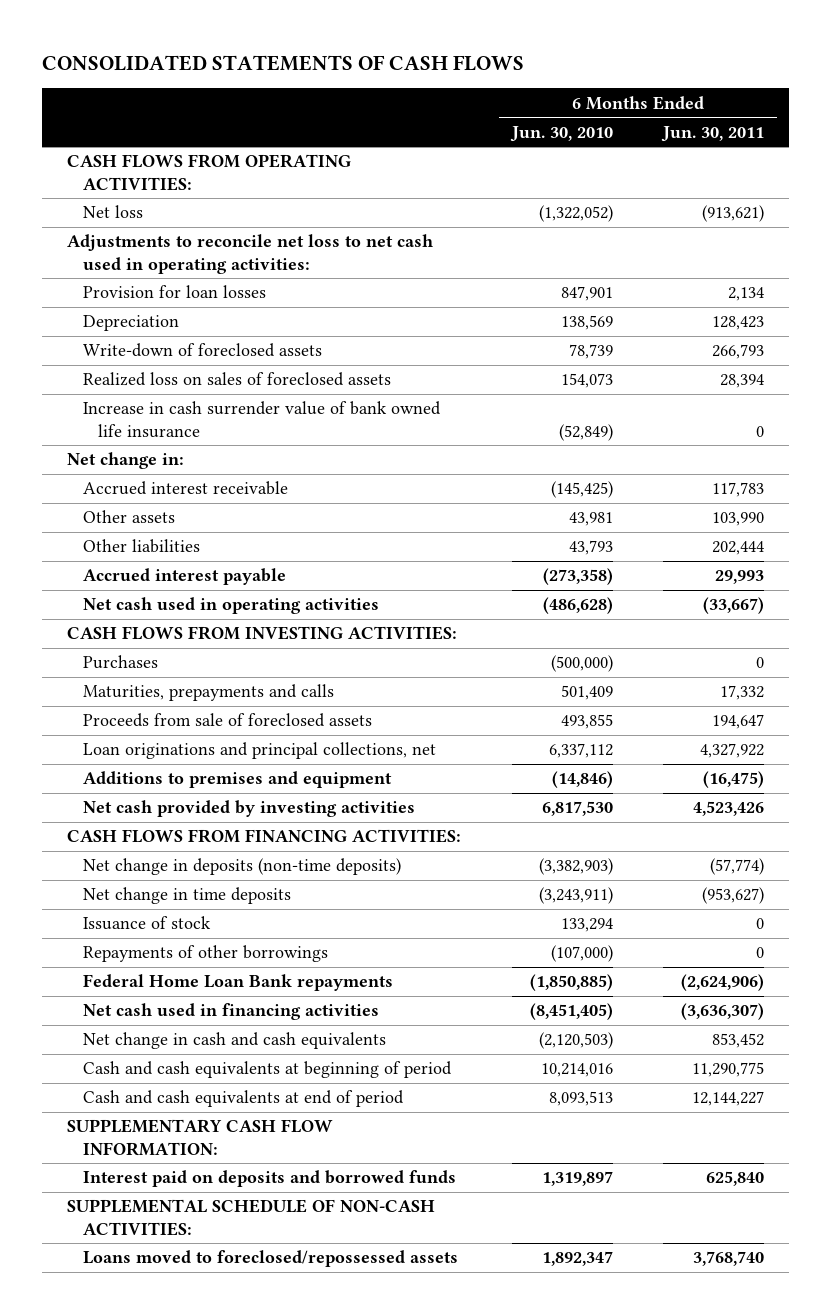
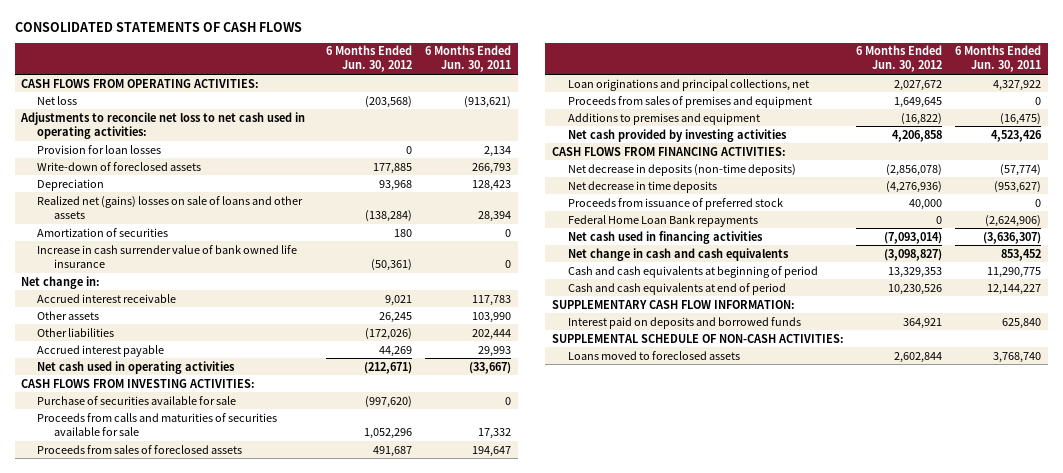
[509,125,613,142] Jun. 30, 2010 -> none
none -> [326,45,413,73] 6 Months Ended Jun. 30, 2012
[82,315,179,332] Depreciation -> [37,178,105,191] Depreciation
[82,372,391,387] Realized loss on sales of foreclosed assets -> [37,195,304,219] Realized net (gains) losses on sale of loans and other assets
none -> [37,227,169,237] Amortization of securities
[82,655,158,670] Purchases -> [37,395,237,405] Purchase of securities available for sale
[82,684,334,702] Maturities, prepayments and calls -> [37,412,278,436] Proceeds from calls and maturities of securities available for sale
[82,713,372,728] Proceeds from sale of foreclosed assets -> [37,444,243,454] Proceeds from sales of foreclosed assets
none -> [567,95,812,108] Proceeds from sales of premises and equipment
[82,945,328,963] Repayments of other borrowings -> none
[82,858,401,876] Net change in deposits (non-time deposits) -> [567,163,796,176] Net decrease in deposits (non-time deposits)
[82,887,291,905] Net change in time deposits -> [567,180,717,193] Net decrease in time deposits
[82,916,211,931] Issuance of stock -> [567,197,783,210] Proceeds from issuance of preferred stock
[82,1250,458,1268] Loans moved to foreclosed/repossessed assets -> [567,350,740,360] Loans moved to foreclosed assets

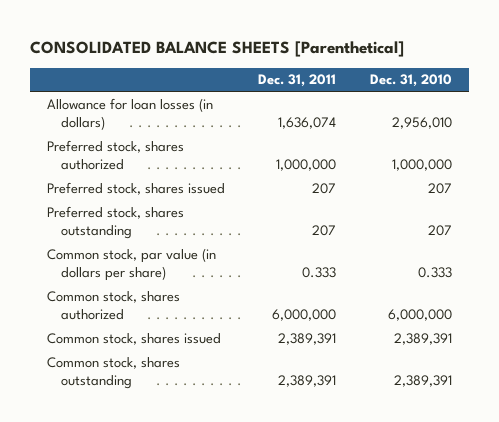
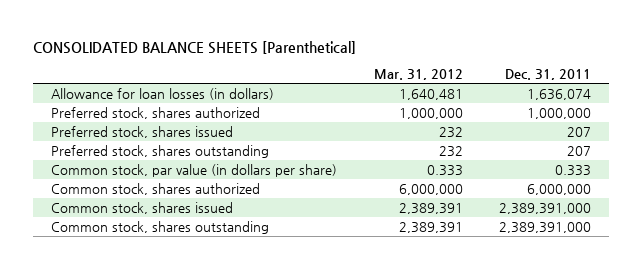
[369,74,452,88] Dec. 31, 2010 -> none
none -> [373,69,463,81] Mar. 31, 2012
[278,332,337,345] 2,389,391 -> [499,202,592,214] 2,389,391,000
[278,375,337,388] 2,389,391 -> [499,221,592,233] 2,389,391,000

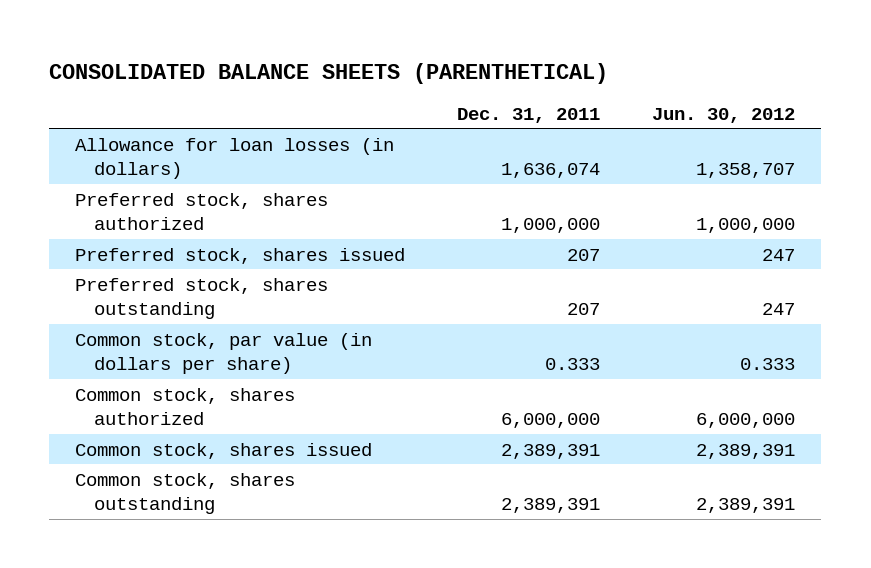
[33,41,357,55] CONSOLIDATED BALANCE SHEETS [Parenthetical] -> [49,62,609,84] CONSOLIDATED BALANCE SHEETS (PARENTHETICAL)
[373,69,463,81] Mar. 31, 2012 -> none
none -> [652,107,796,123] Jun. 30, 2012
[499,202,592,214] 2,389,391,000 -> [501,443,601,459] 2,389,391
[499,221,592,233] 2,389,391,000 -> [501,497,601,513] 2,389,391

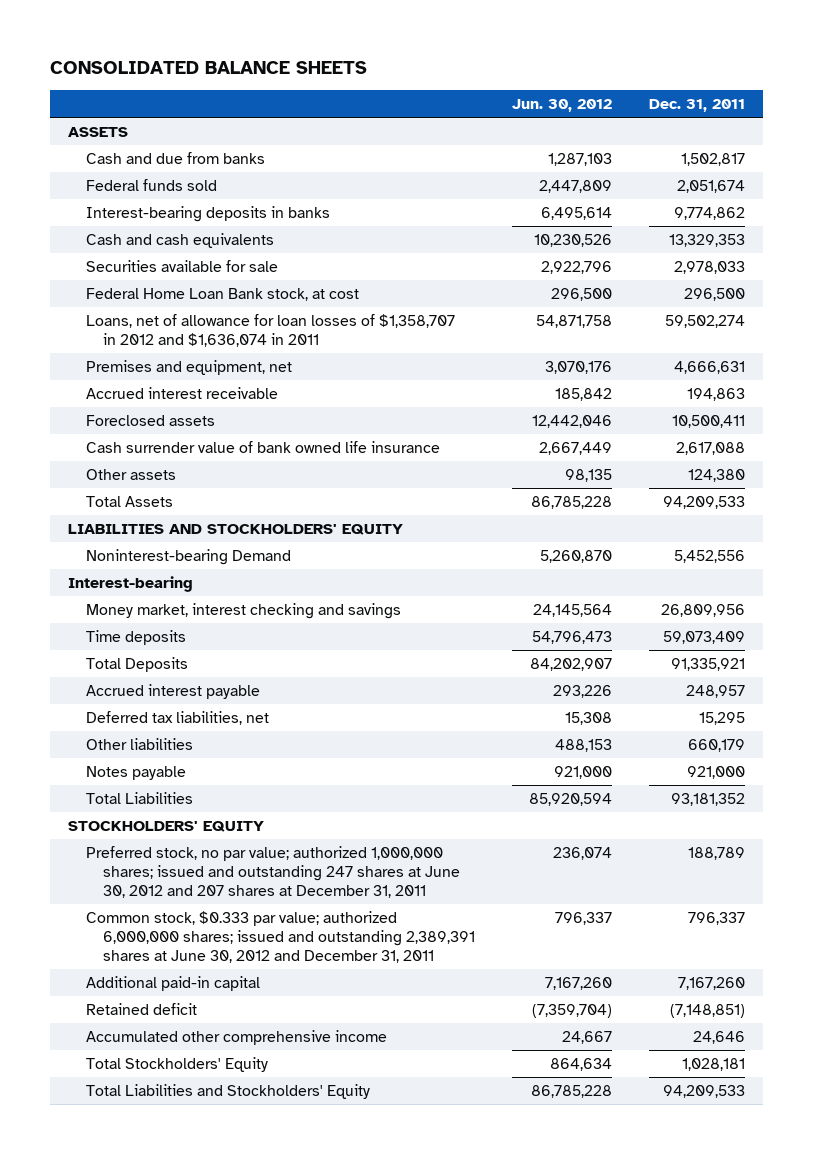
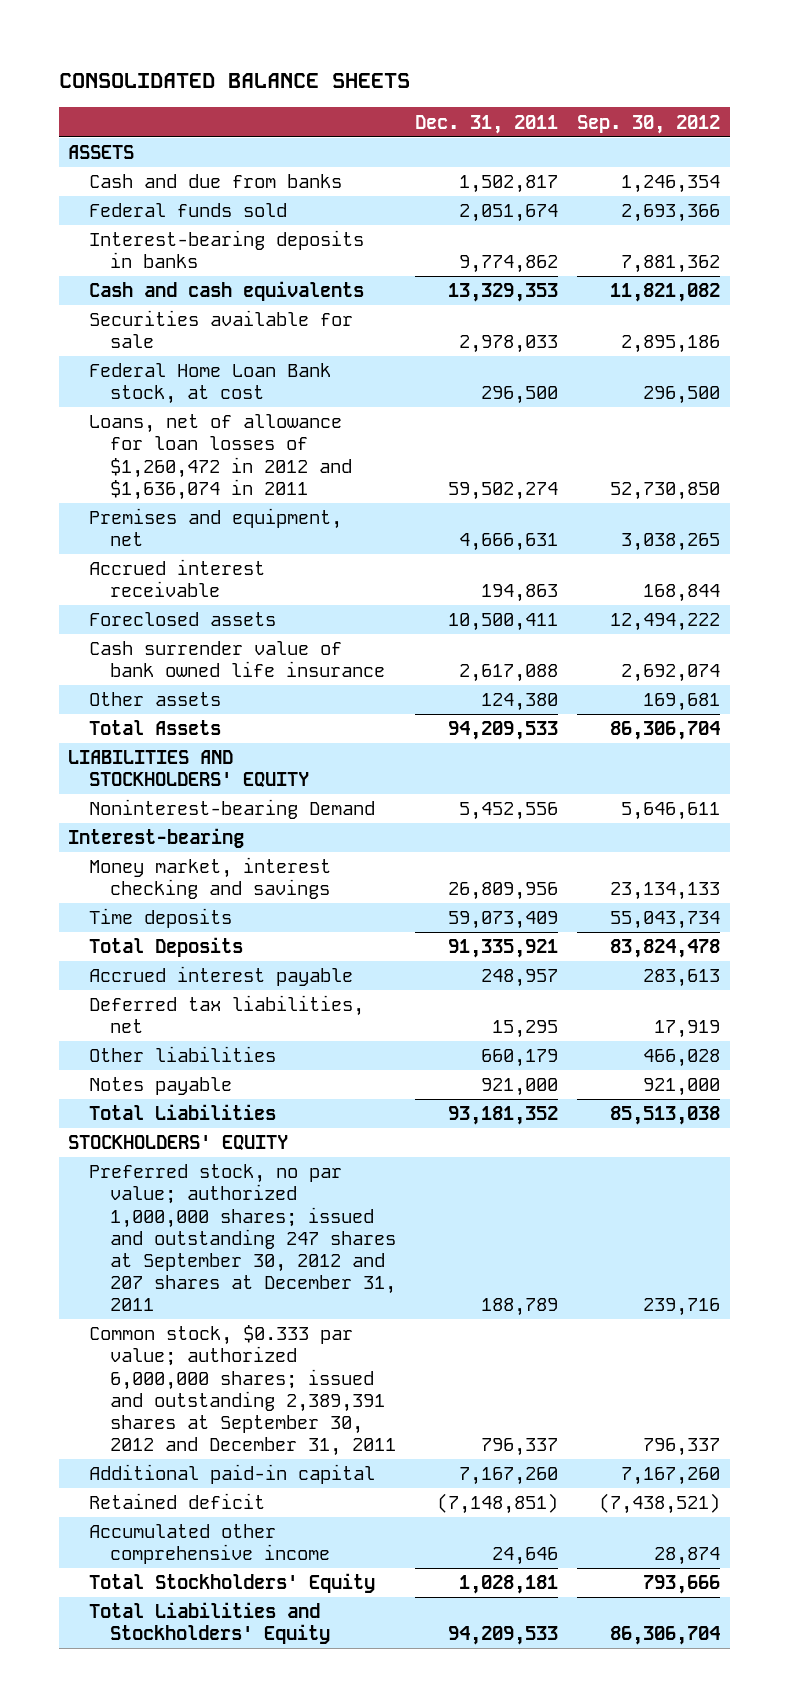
[512,99,613,113] Jun. 30, 2012 -> none
none -> [577,114,721,134] Sep. 30, 2012
[85,313,455,348] Loans, net of allowance for loan losses of $1,358,707 in 2012 and $1,636,074 in 2011 -> [88,414,352,500] Loans, net of allowance for loan losses of $1,260,472 in 2012 and $1,636,074 in 2011
[85,845,461,899] Preferred stock, no par value; authorized 1,000,000 shares; issued and outstanding 247 shares at June 30, 2012 and 207 shares at December 31, 2011 -> [88,1164,396,1311] Preferred stock, no par value; authorized 1,000,000 shares; issued and outstanding 247 shares at September 30, 2012 and 207 shares at December 31, 2011
[85,910,476,964] Common stock, $0.333 par value; authorized 6,000,000 shares; issued and outstanding 2,389,391 shares at June 30, 2012 and December 31, 2011 -> [88,1325,396,1456] Common stock, $0.333 par value; authorized 6,000,000 shares; issued and outstanding 2,389,391 shares at September 30, 2012 and December 31, 2011

